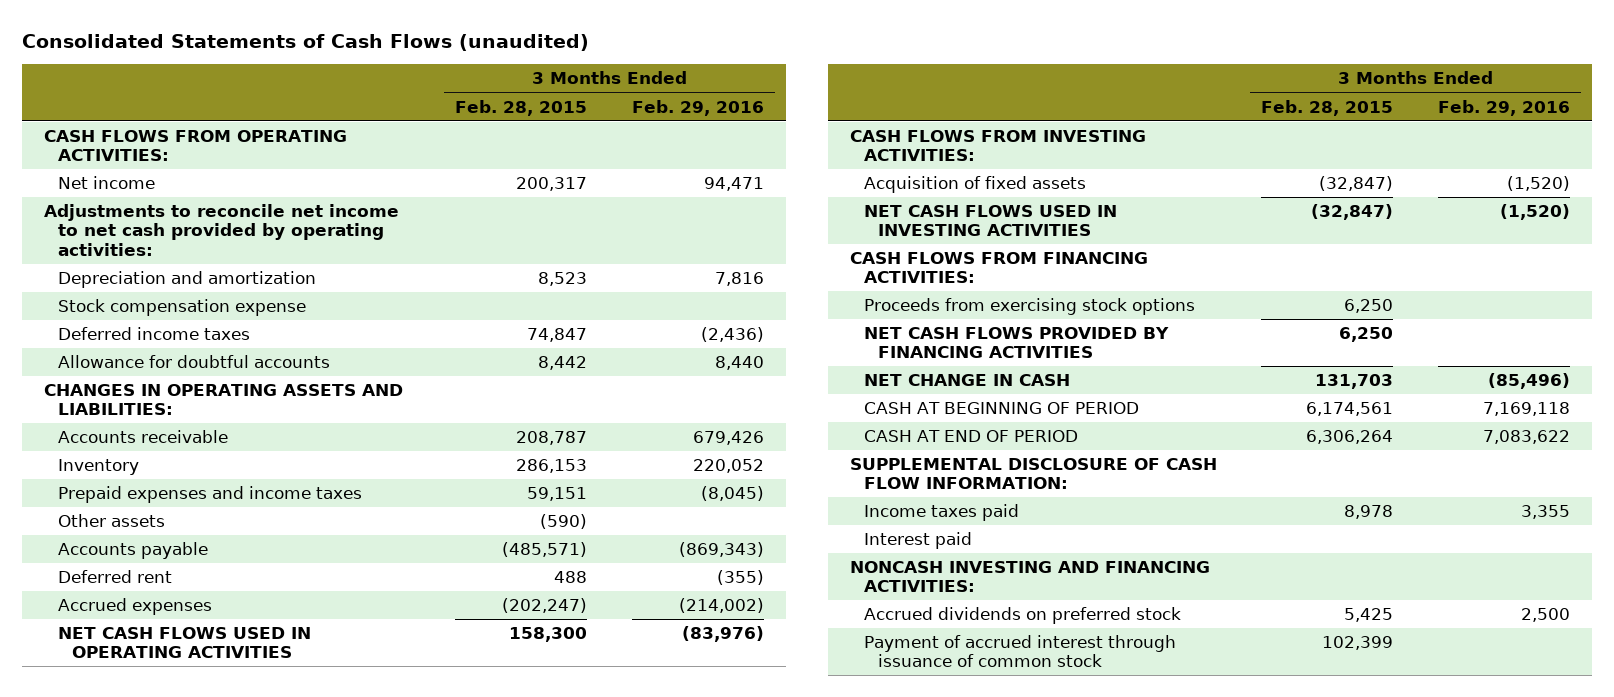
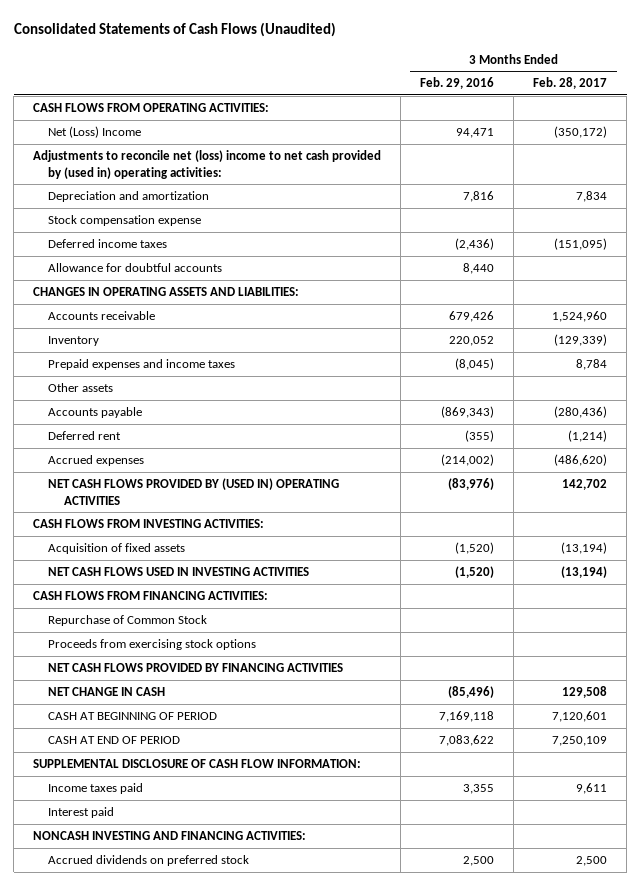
[21,33,589,51] Consolidated Statements of Cash Flows (unaudited) -> [13,22,336,38] Consolidated Statements of Cash Flows (Unaudited)
[455,99,588,116] Feb. 28, 2015 -> none
none -> [533,77,608,90] Feb. 28, 2017
[58,176,156,190] Net income -> [48,126,142,139] Net (Loss) Income
[44,204,400,256] Adjustments to reconcile net income to net cash provided by operating activities: -> [33,150,382,179] Adjustments to reconcile net (loss) income to net cash provided by (used in) operating activities:
[58,627,312,659] NET CASH FLOWS USED IN OPERATING ACTIVITIES -> [48,478,340,505] NET CASH FLOWS PROVIDED BY (USED IN) OPERATING ACTIVITIES
none -> [48,615,208,627] Repurchase of Common Stock
[864,635,1177,668] Payment of accrued interest through issuance of common stock -> none

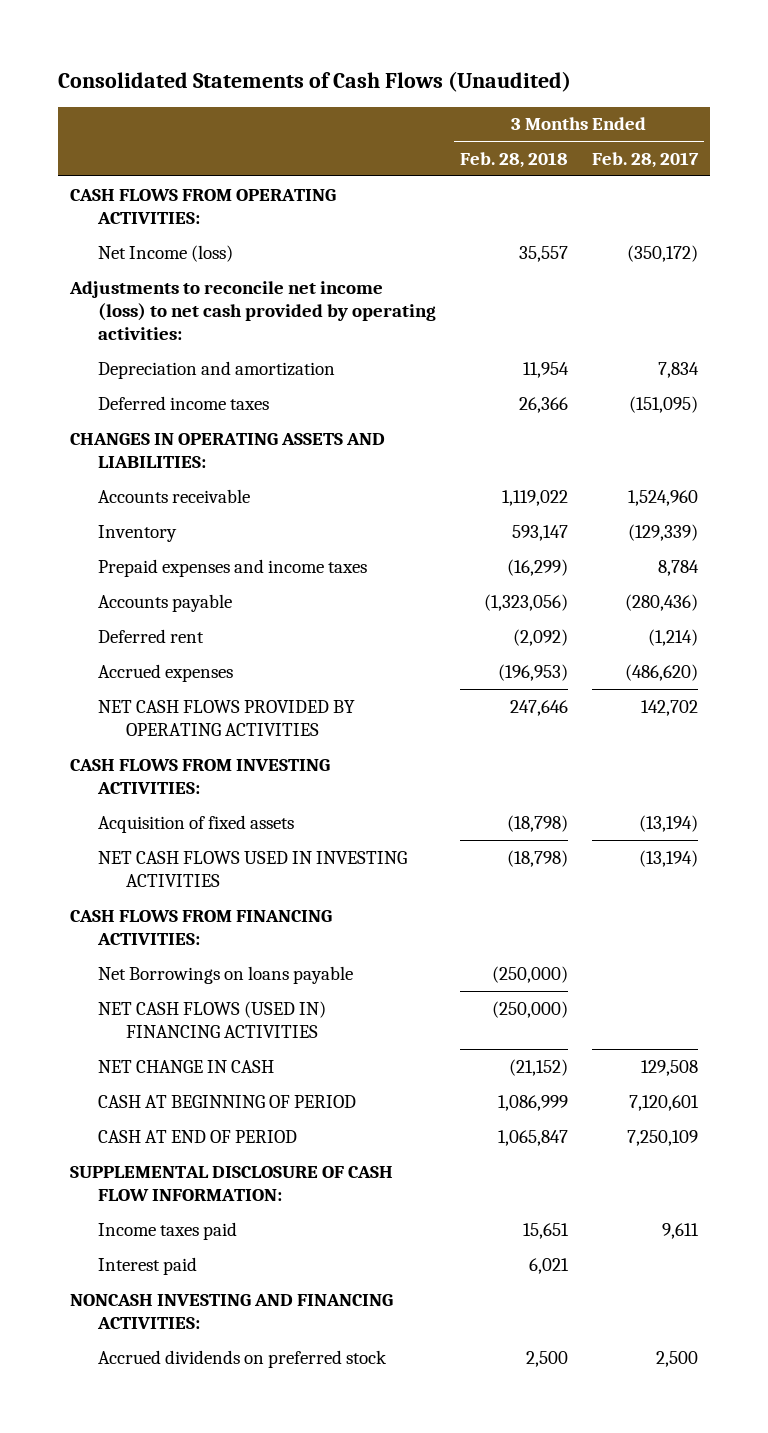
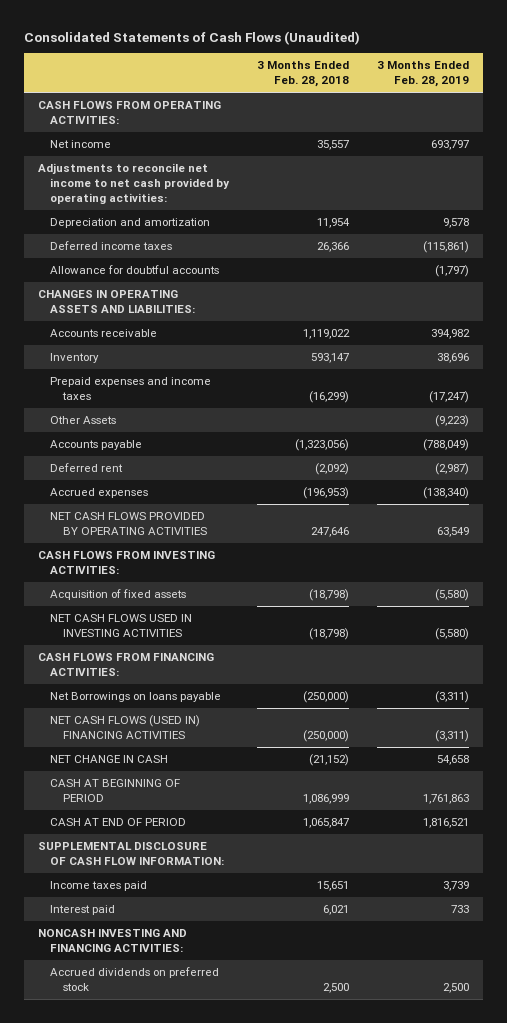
[591,151,699,168] Feb. 28, 2017 -> none
none -> [377,61,470,88] 3 Months Ended Feb. 28, 2019
[98,244,234,262] Net Income (loss) -> [50,140,112,149] Net income
[69,280,437,341] Adjustments to reconcile net income (loss) to net cash provided by operating activities: -> [37,163,231,205] Adjustments to reconcile net income to net cash provided by operating activities:
none -> [50,265,220,275] Allowance for doubtful accounts
none -> [50,416,117,425] Other Assets

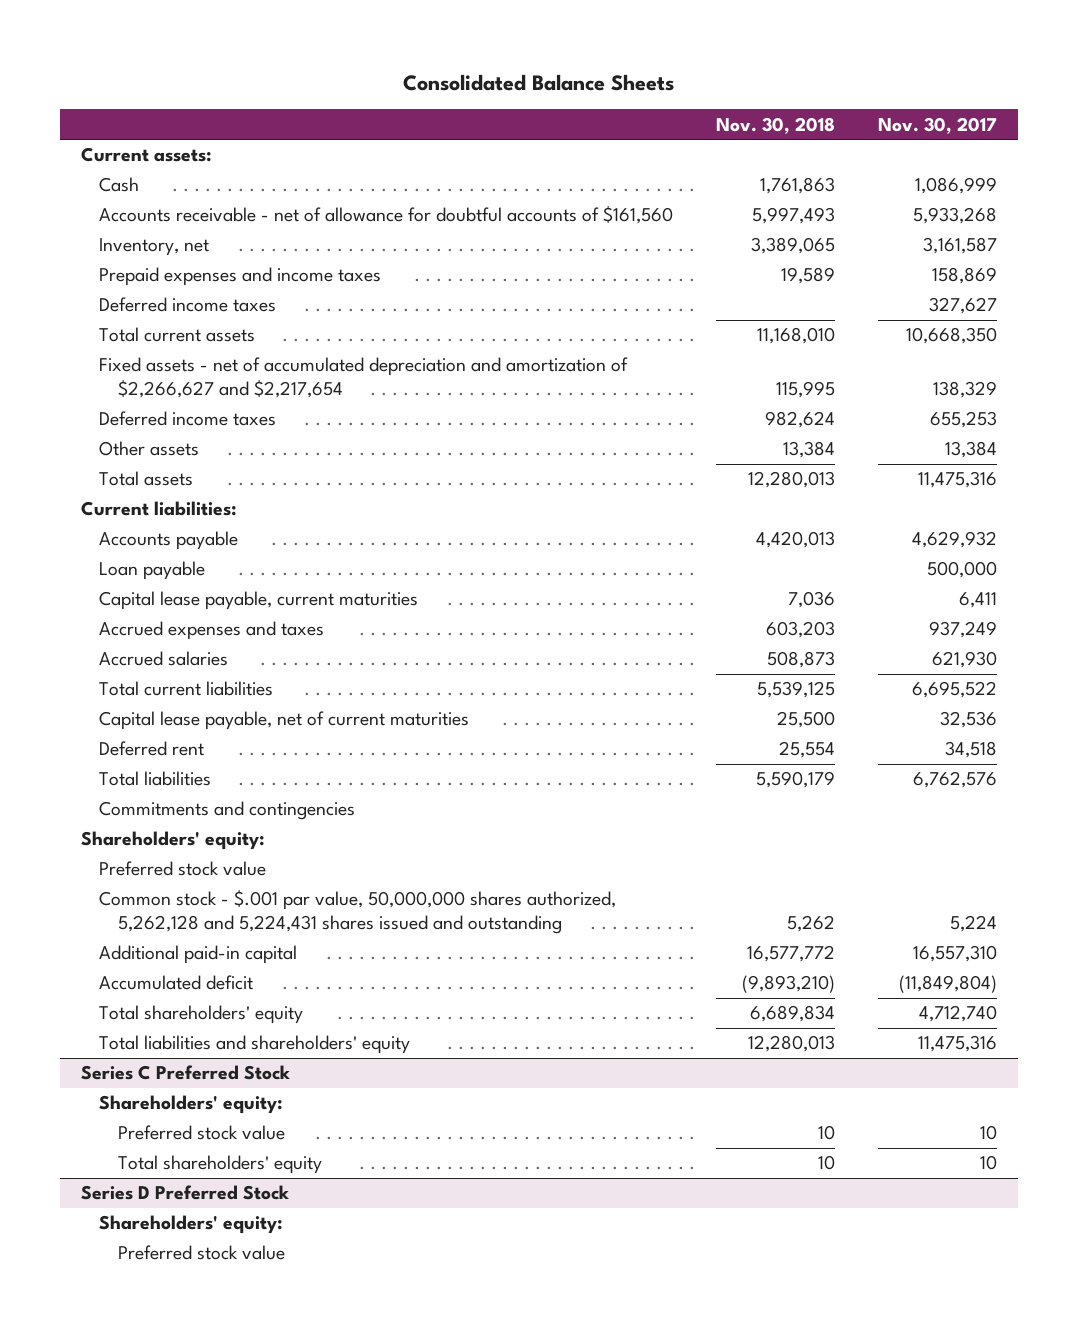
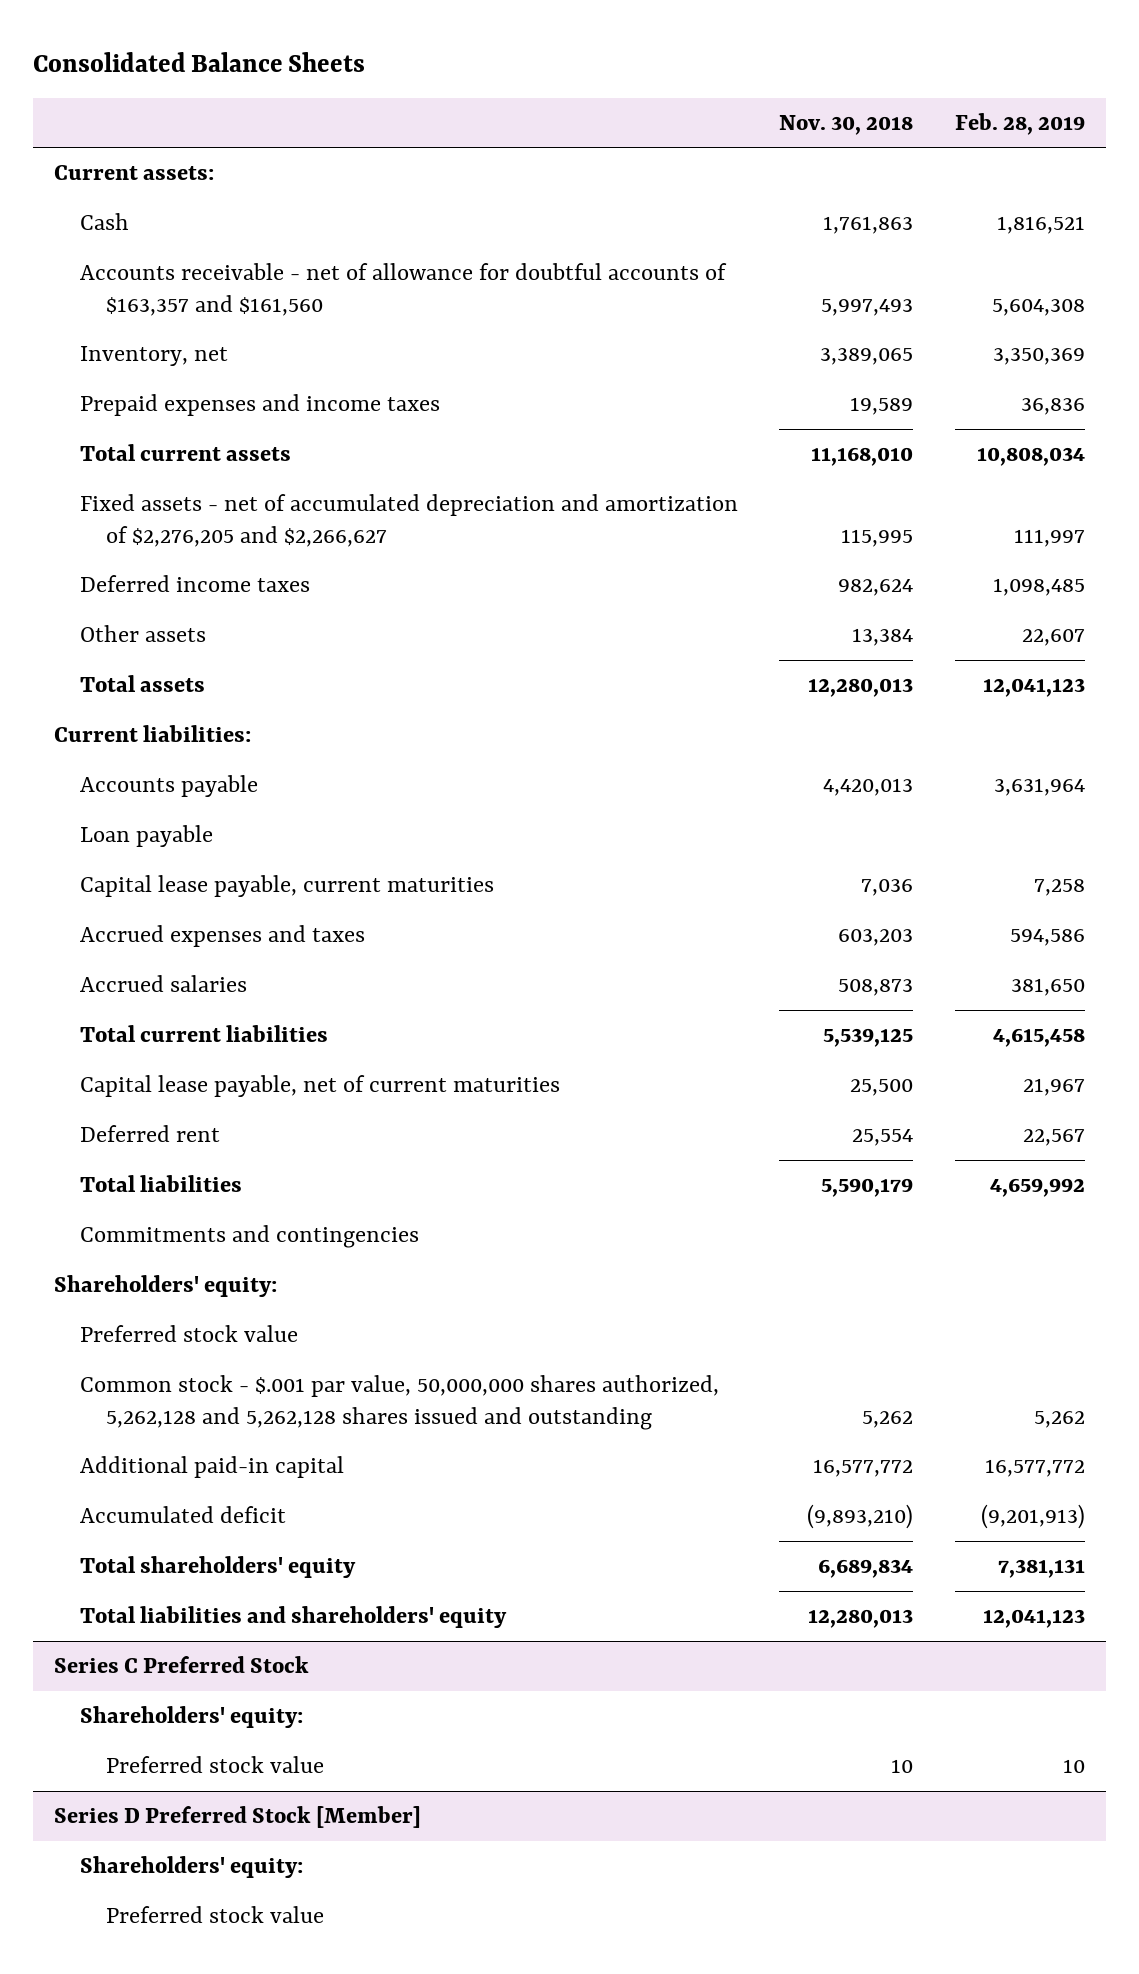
[877,116,997,134] Nov. 30, 2017 -> none
none -> [955,112,1086,135] Feb. 28, 2019
[99,206,674,225] Accounts receivable - net of allowance for doubtful accounts of $161,560 -> [79,263,727,316] Accounts receivable - net of allowance for doubtful accounts of $163,357 and $161,560
[99,297,277,313] Deferred income taxes -> none
[99,357,629,399] Fixed assets - net of accumulated depreciation and amortization of $2,266,627 and $2,217,654 -> [79,494,738,547] Fixed assets - net of accumulated depreciation and amortization of $2,276,205 and $2,266,627
[99,890,617,935] Common stock - $.001 par value, 50,000,000 shares authorized, 5,262,128 and 5,224,431 shares issued and outstanding -> [79,1375,719,1430] Common stock - $.001 par value, 50,000,000 shares authorized, 5,262,128 and 5,262,128 shares issued and outstanding
[117,1155,322,1175] Total shareholders' equity -> none
[81,1185,290,1201] Series D Preferred Stock -> [53,1806,421,1829] Series D Preferred Stock [Member]

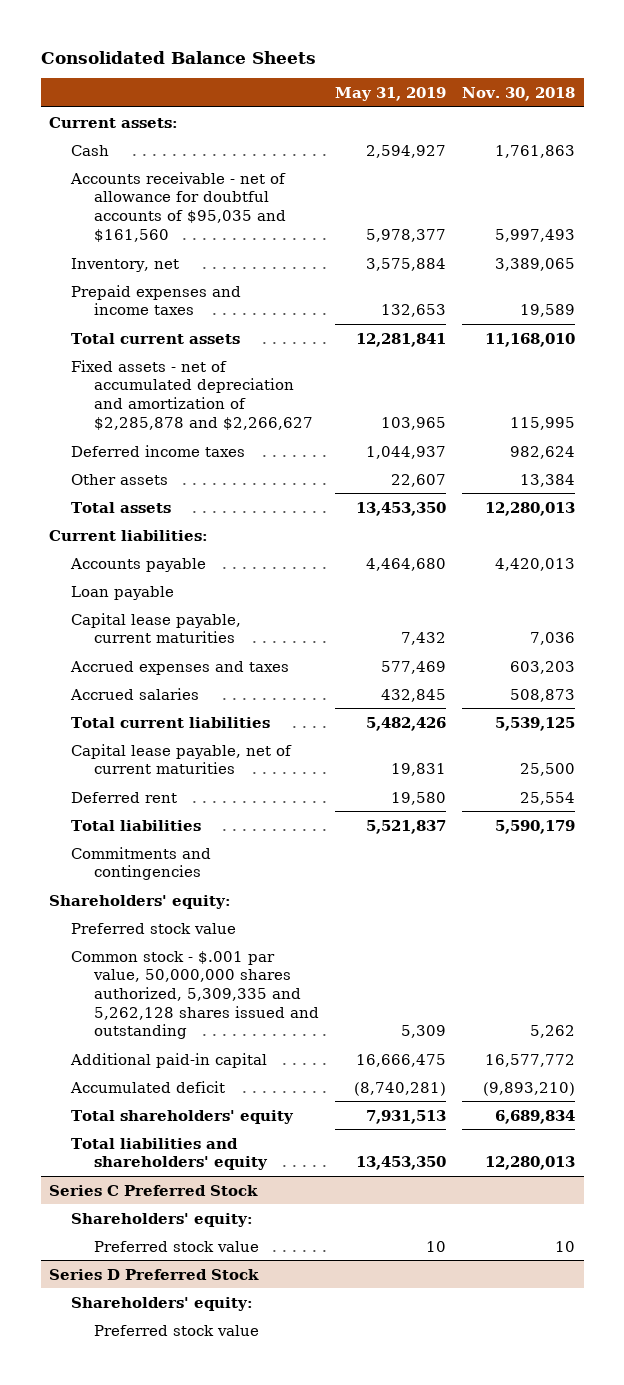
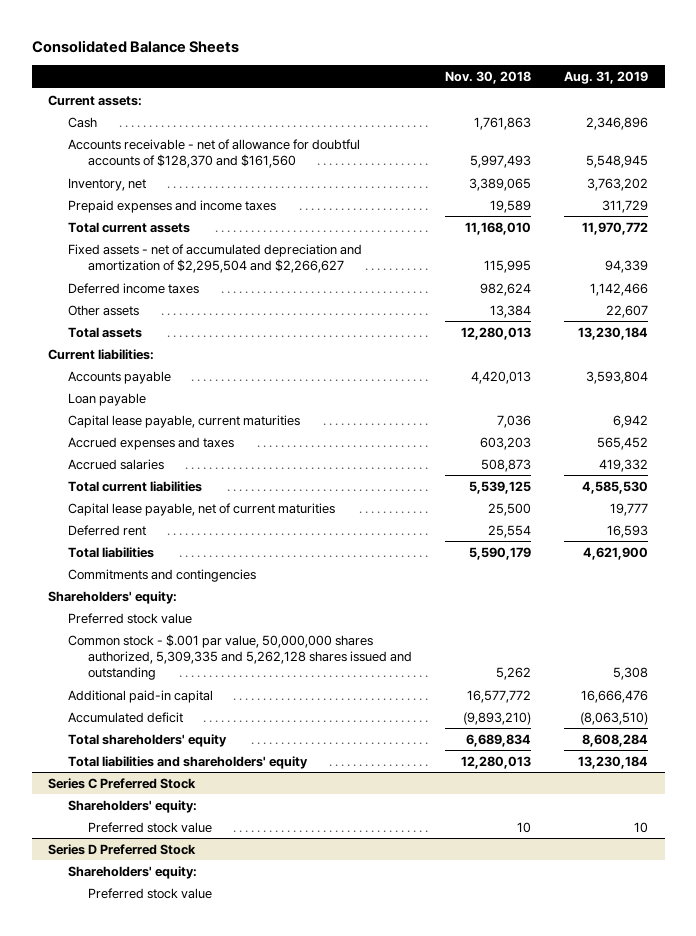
[335,86,447,101] May 31, 2019 -> none
none -> [564,71,649,85] Aug. 31, 2019
[70,171,287,242] Accounts receivable - net of allowance for doubtful accounts of $95,035 and $161,560 -> [68,138,361,169] Accounts receivable - net of allowance for doubtful accounts of $128,370 and $161,560
[71,359,313,430] Fixed assets - net of accumulated depreciation and amortization of $2,285,878 and $2,266,627 -> [68,243,363,274] Fixed assets - net of accumulated depreciation and amortization of $2,295,504 and $2,266,627

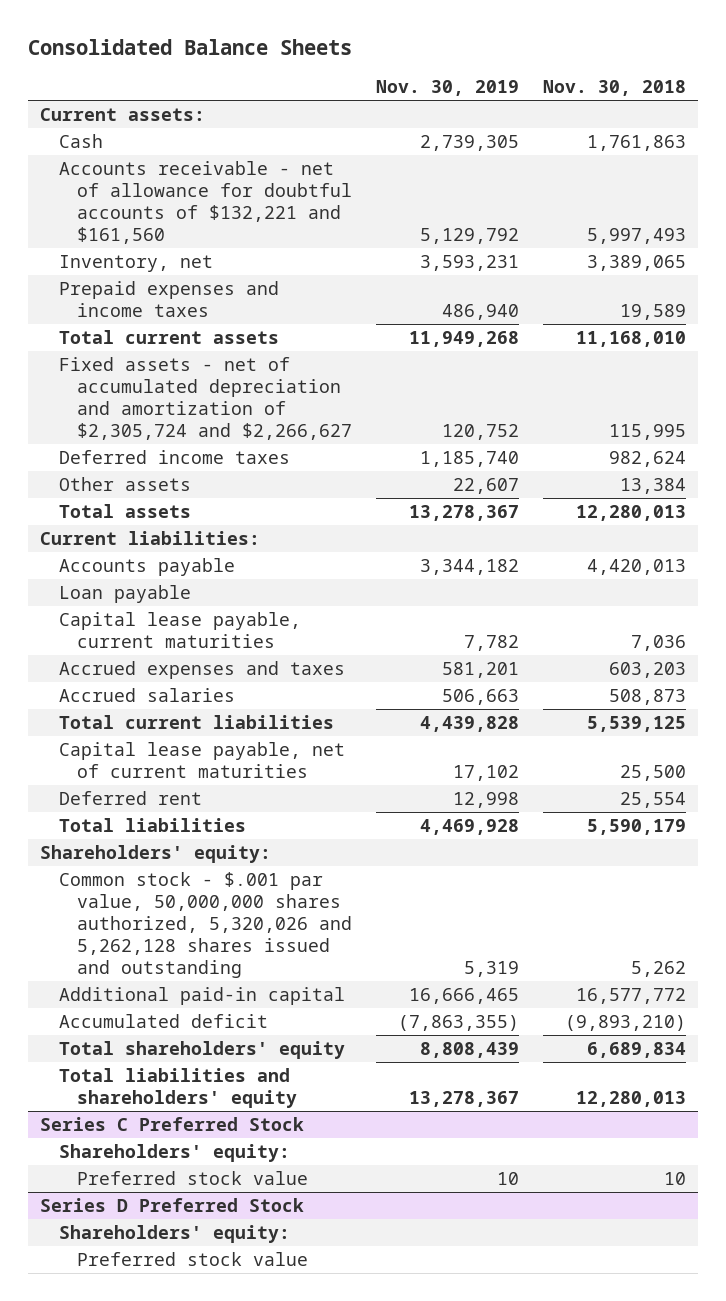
[564,71,649,85] Aug. 31, 2019 -> none
none -> [376,80,520,97] Nov. 30, 2019
[68,138,361,169] Accounts receivable - net of allowance for doubtful accounts of $128,370 and $161,560 -> [58,160,353,244] Accounts receivable - net of allowance for doubtful accounts of $132,221 and $161,560
[68,243,363,274] Fixed assets - net of accumulated depreciation and amortization of $2,295,504 and $2,266,627 -> [58,356,353,440] Fixed assets - net of accumulated depreciation and amortization of $2,305,724 and $2,266,627
[68,568,257,582] Commitments and contingencies -> none
[68,612,193,624] Preferred stock value -> none
[68,633,412,681] Common stock - $.001 par value, 50,000,000 shares authorized, 5,309,335 and 5,262,128 shares issued and outstanding -> [58,871,353,978] Common stock - $.001 par value, 50,000,000 shares authorized, 5,320,026 and 5,262,128 shares issued and outstanding

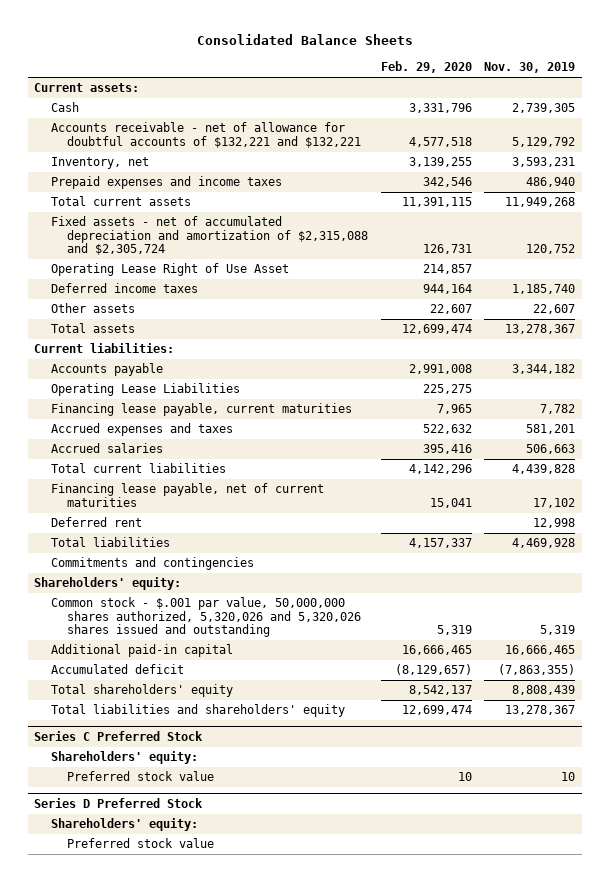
[543,80,687,97] Nov. 30, 2018 -> none
none -> [380,61,472,74] Feb. 29, 2020
[58,160,353,244] Accounts receivable - net of allowance for doubtful accounts of $132,221 and $161,560 -> [50,122,361,148] Accounts receivable - net of allowance for doubtful accounts of $132,221 and $132,221
[58,356,353,440] Fixed assets - net of accumulated depreciation and amortization of $2,305,724 and $2,266,627 -> [50,216,368,255] Fixed assets - net of accumulated depreciation and amortization of $2,315,088 and $2,305,724
none -> [50,263,289,277] Operating Lease Right of Use Asset
[58,584,191,603] Loan payable -> none
none -> [50,383,240,397] Operating Lease Liabilities
[58,611,301,648] Capital lease payable, current maturities -> [50,403,352,417] Financing lease payable, current maturities
[58,741,345,778] Capital lease payable, net of current maturities -> [50,483,324,507] Financing lease payable, net of current maturities
none -> [50,557,254,571] Commitments and contingencies
[58,871,353,978] Common stock - $.001 par value, 50,000,000 shares authorized, 5,320,026 and 5,262,128 shares issued and outstanding -> [50,597,361,637] Common stock - $.001 par value, 50,000,000 shares authorized, 5,320,026 and 5,320,026 shares issued and outstanding

